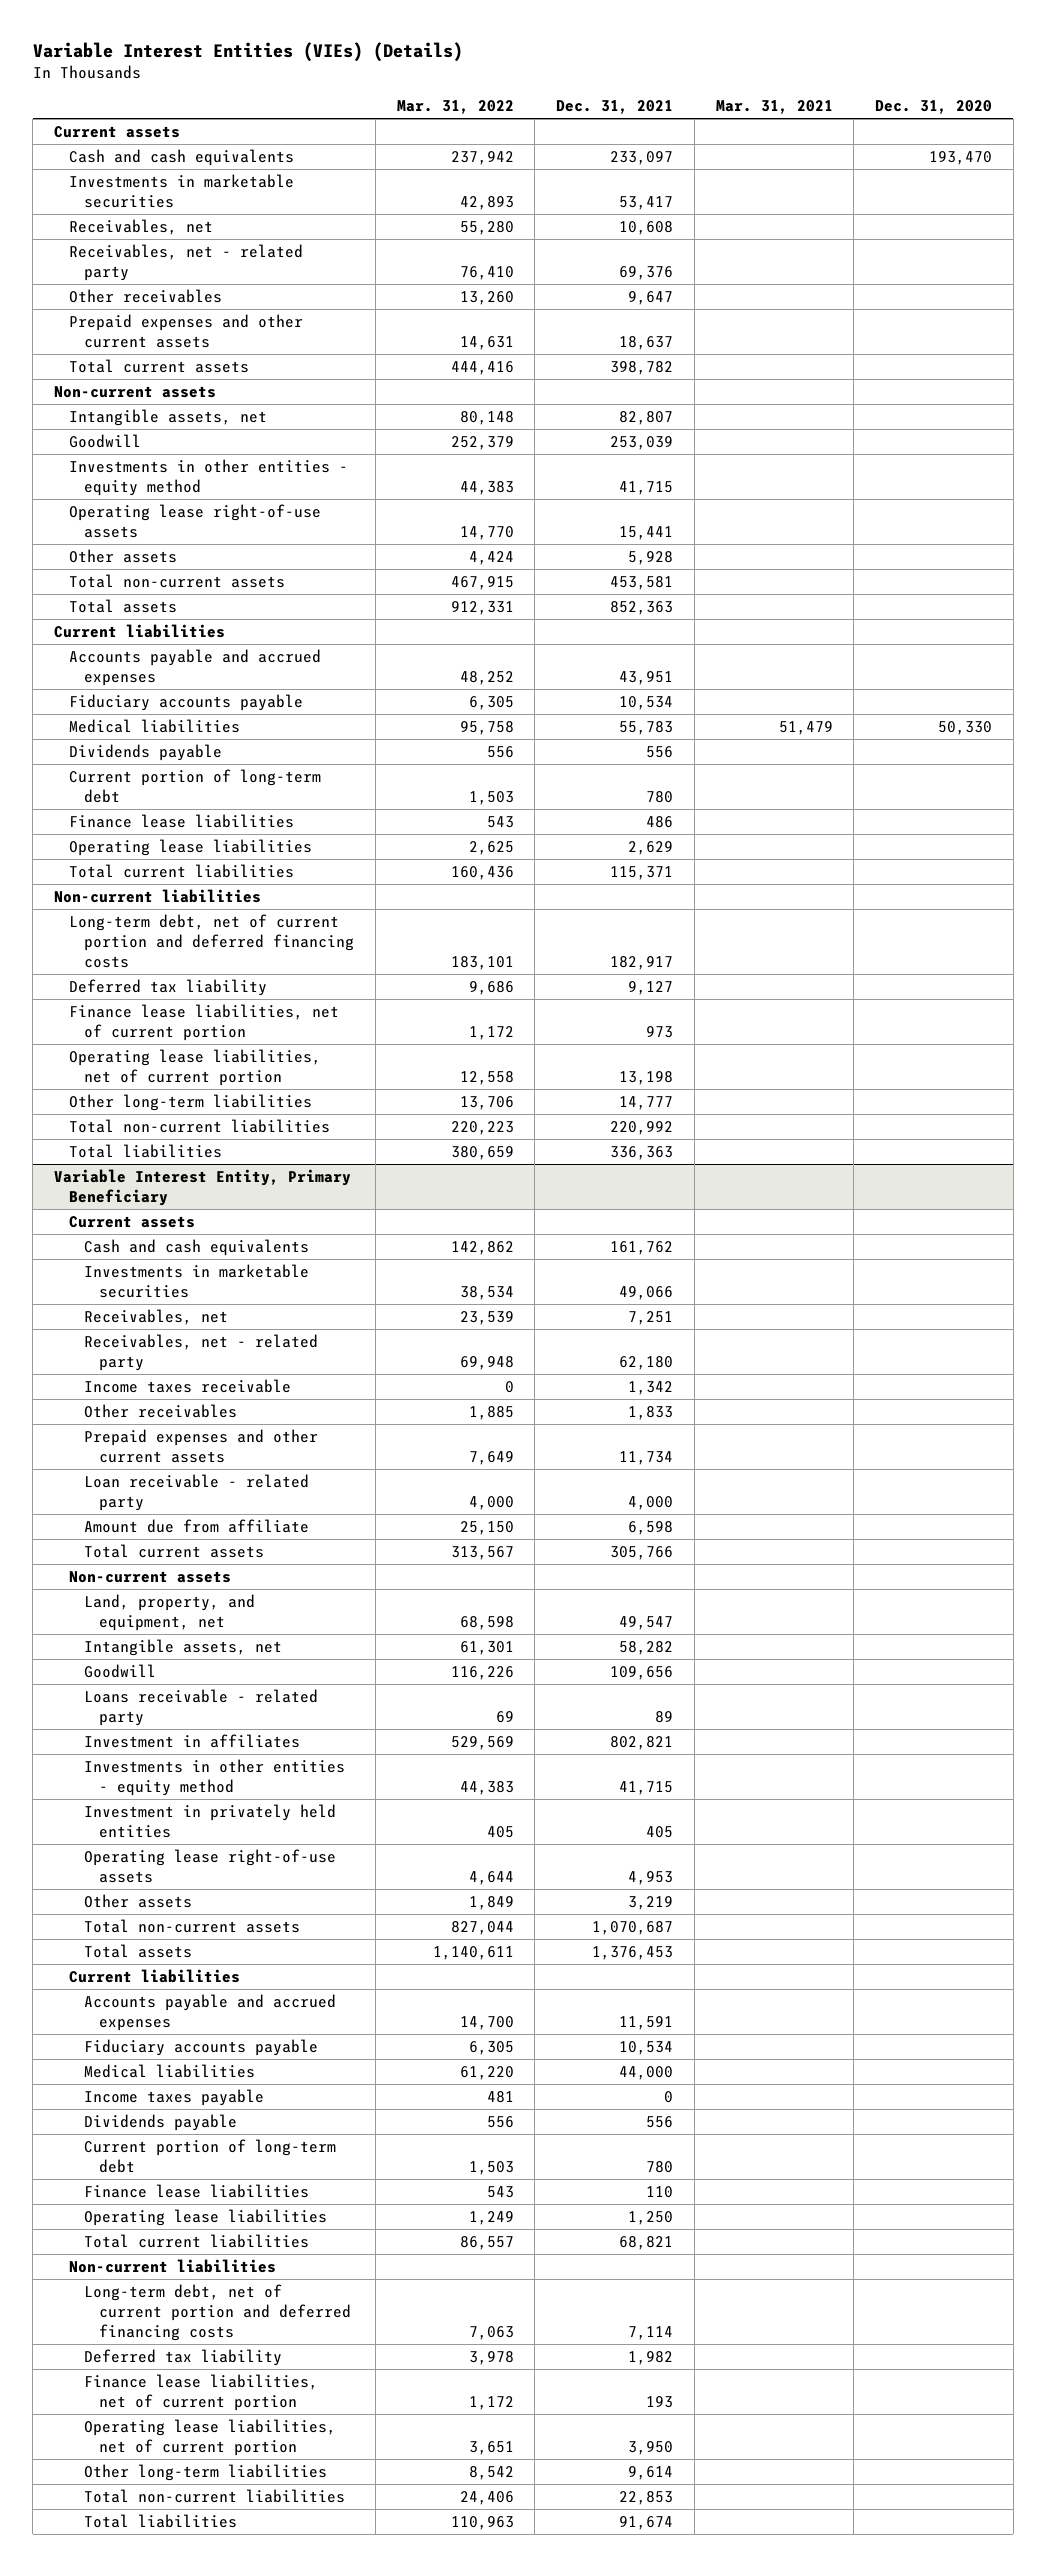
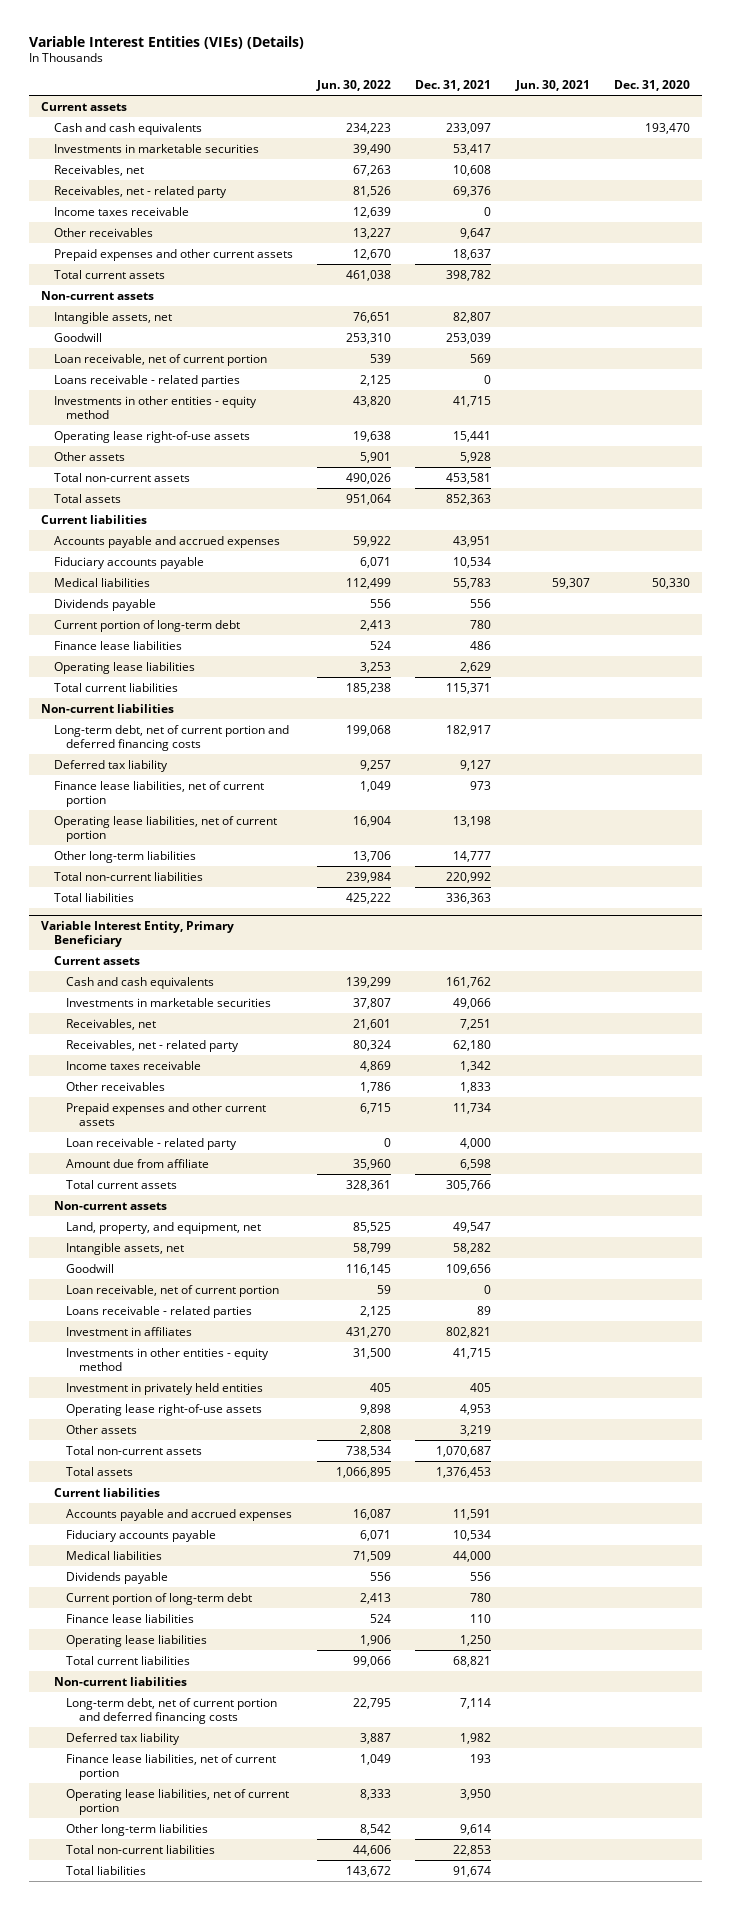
[396,100,514,115] Mar. 31, 2022 -> none
[715,100,833,115] Mar. 31, 2021 -> none
none -> [315,79,391,91] Jun. 30, 2022
none -> [514,79,590,91] Jun. 30, 2021
none -> [53,206,189,216] Income taxes receivable
none -> [53,353,267,366] Loan receivable, net of current portion
none -> [53,374,240,387] Loans receivable - related parties
none -> [66,1284,280,1297] Loan receivable, net of current portion
[84,1688,319,1726] Loans receivable - related party -> [66,1305,253,1318] Loans receivable - related parties
[84,2088,265,2106] Income taxes payable -> none

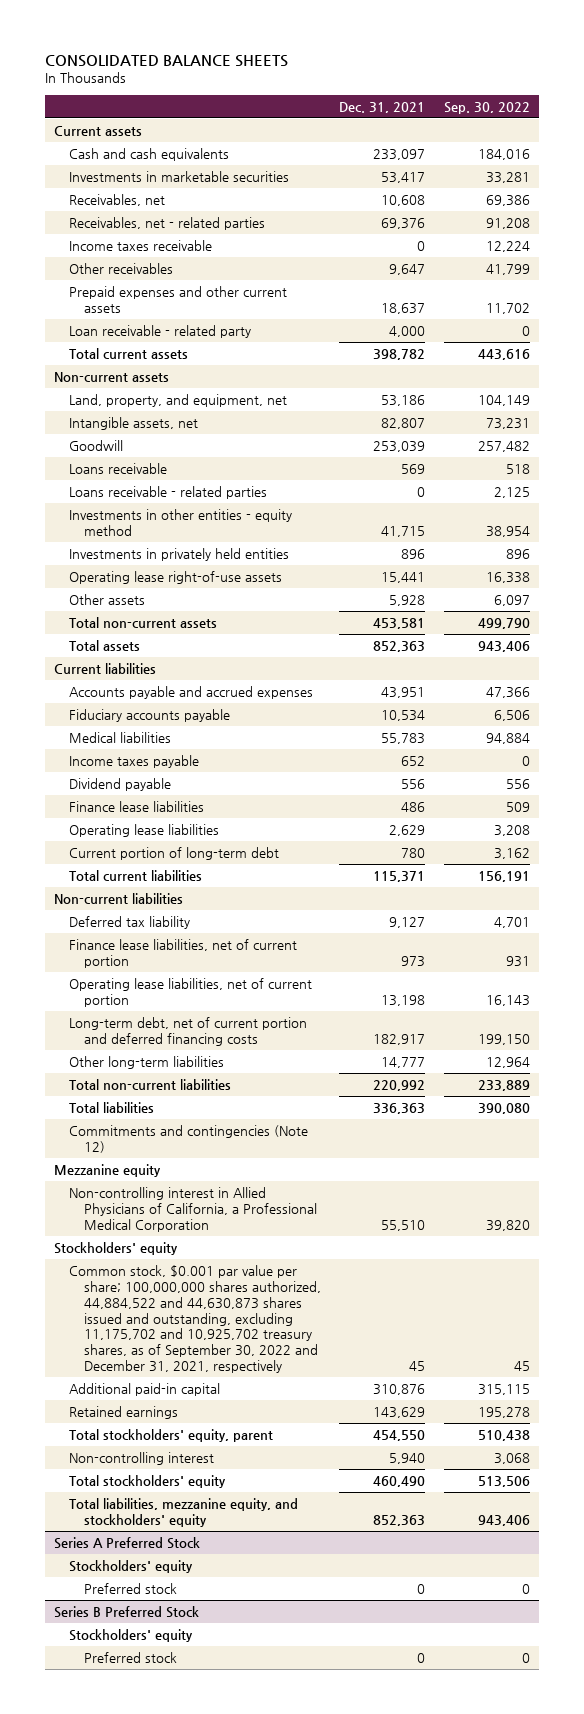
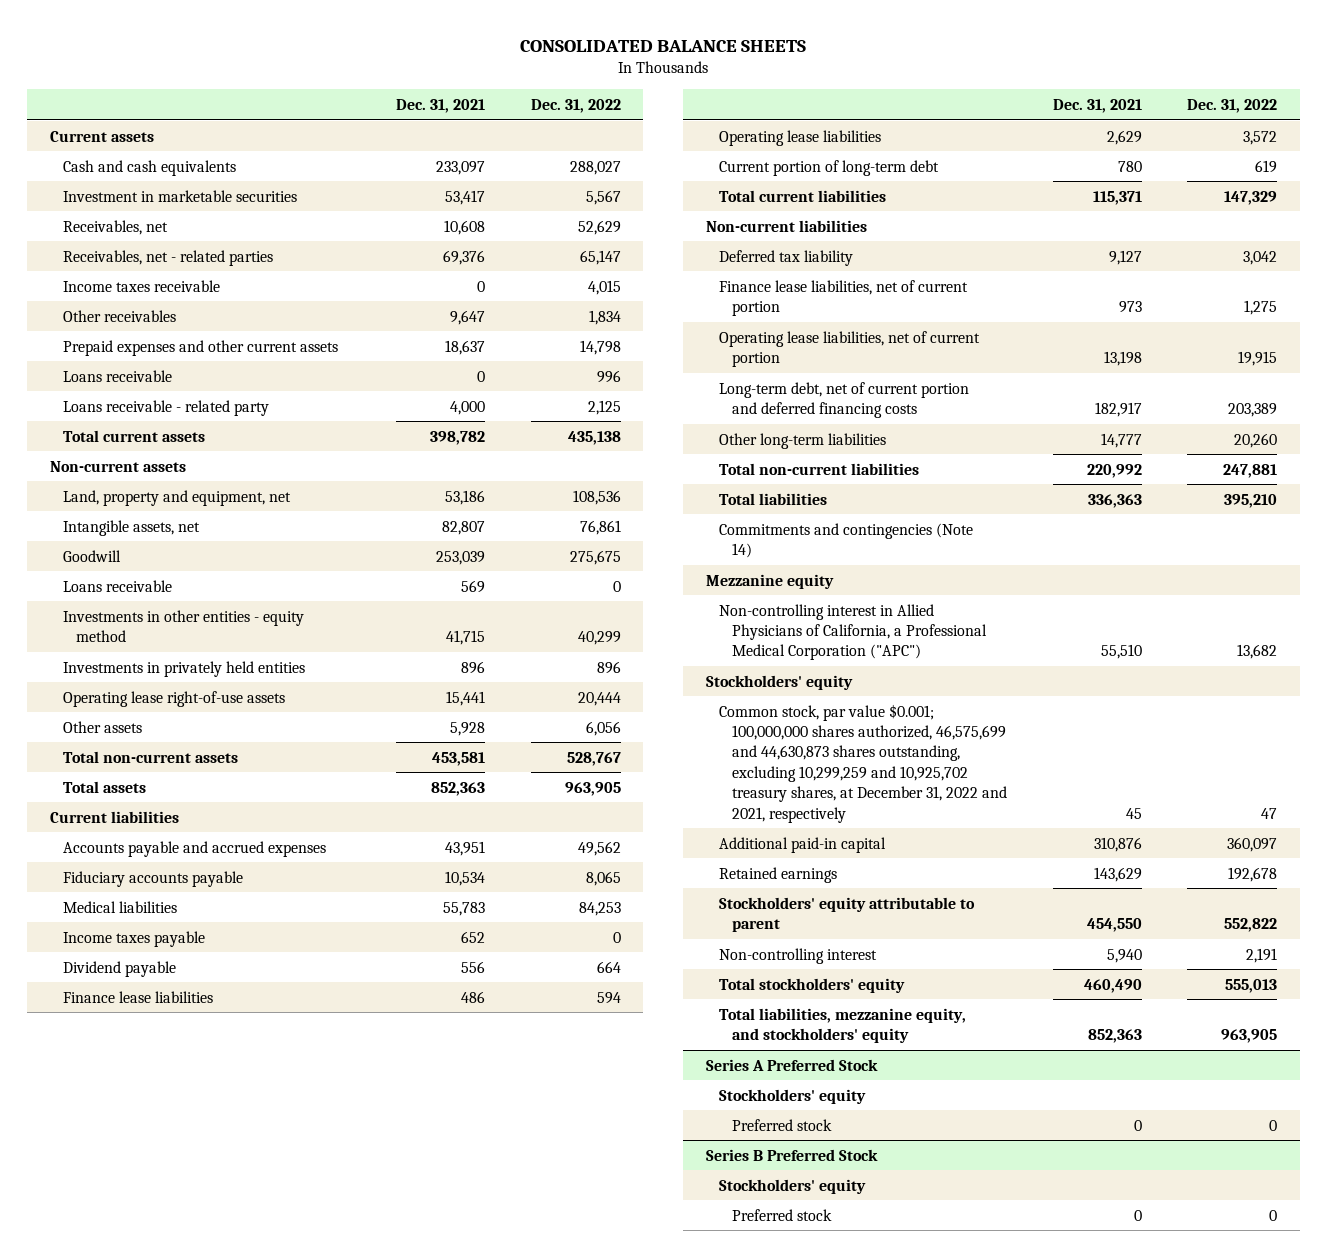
[443,102,530,115] Sep. 30, 2022 -> none
none -> [530,98,621,113] Dec. 31, 2022
[68,170,289,182] Investments in marketable securities -> [62,189,297,202] Investment in marketable securities
[68,324,251,338] Loan receivable - related party -> [62,369,172,382] Loans receivable
[389,325,426,337] 4,000 -> [477,370,486,382] 0
none -> [62,399,269,416] Loans receivable - related party
[68,393,287,407] Land, property, and equipment, net -> [62,489,291,506] Land, property and equipment, net
[68,485,267,499] Loans receivable - related parties -> none
[68,1124,308,1153] Commitments and contingencies (Note 12) -> [719,522,974,558] Commitments and contingencies (Note 14)
[68,1186,317,1232] Non-controlling interest in Allied Physicians of California, a Professional Medical Corporation -> [719,603,988,661] Non-controlling interest in Allied Physicians of California, a Professional Medical Corporation ("APC")
[68,1264,321,1374] Common stock, $0.001 par value per share; 100,000,000 shares authorized, 44,884,522 and 44,630,873 shares issued and outstanding, excluding 11,175,702 and 10,925,702 treasury shares, as of September 30, 2022 and December 31, 2021, respectively -> [719,703,1008,823] Common stock, par value $0.001; 100,000,000 shares authorized, 46,575,699 and 44,630,873 shares outstanding, excluding 10,299,259 and 10,925,702 treasury shares, at December 31, 2022 and 2021, respectively
[68,1428,273,1442] Total stockholders' equity, parent -> [719,896,976,932] Stockholders' equity attributable to parent

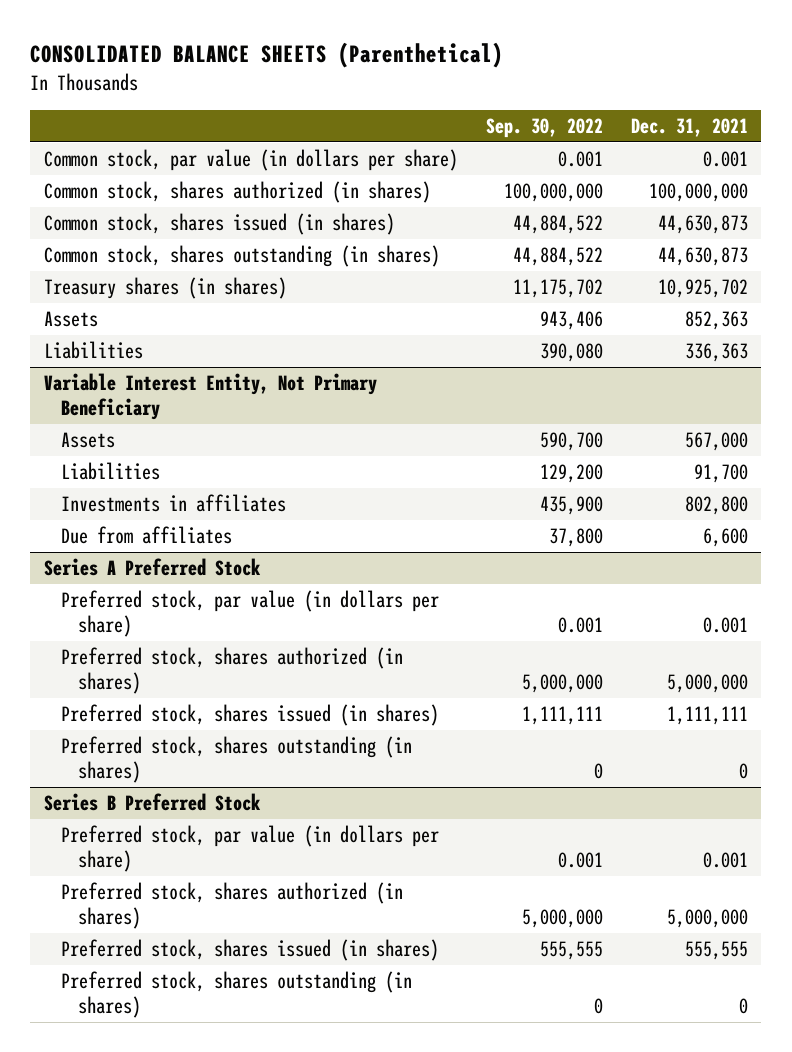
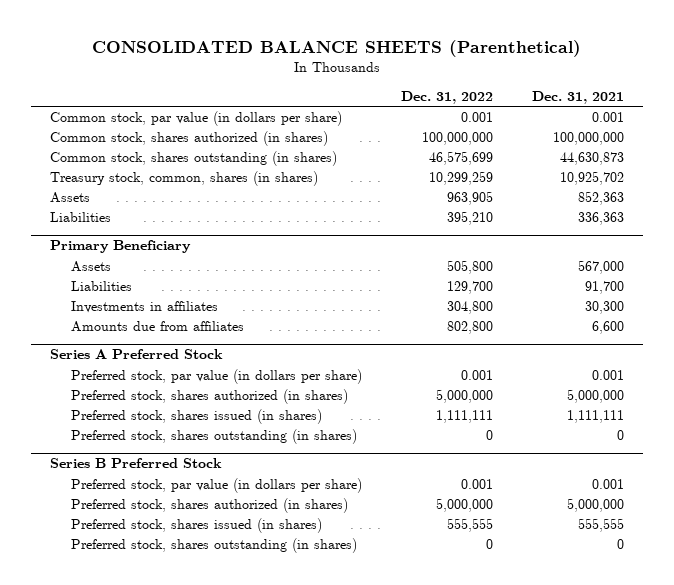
[485,118,603,139] Sep. 30, 2022 -> none
none -> [400,91,493,105] Dec. 31, 2022
[44,212,396,235] Common stock, shares issued (in shares) -> none
[44,276,288,299] Treasury shares (in shares) -> [50,171,319,187] Treasury stock, common, shares (in shares)
[44,372,378,421] Variable Interest Entity, Not Primary Beneficiary -> none
none -> [50,240,192,254] Primary Beneficiary
[684,495,748,515] 802,800 -> [584,301,624,315] 30,300
[61,525,233,544] Due from affiliates -> [70,321,244,333] Amounts due from affiliates

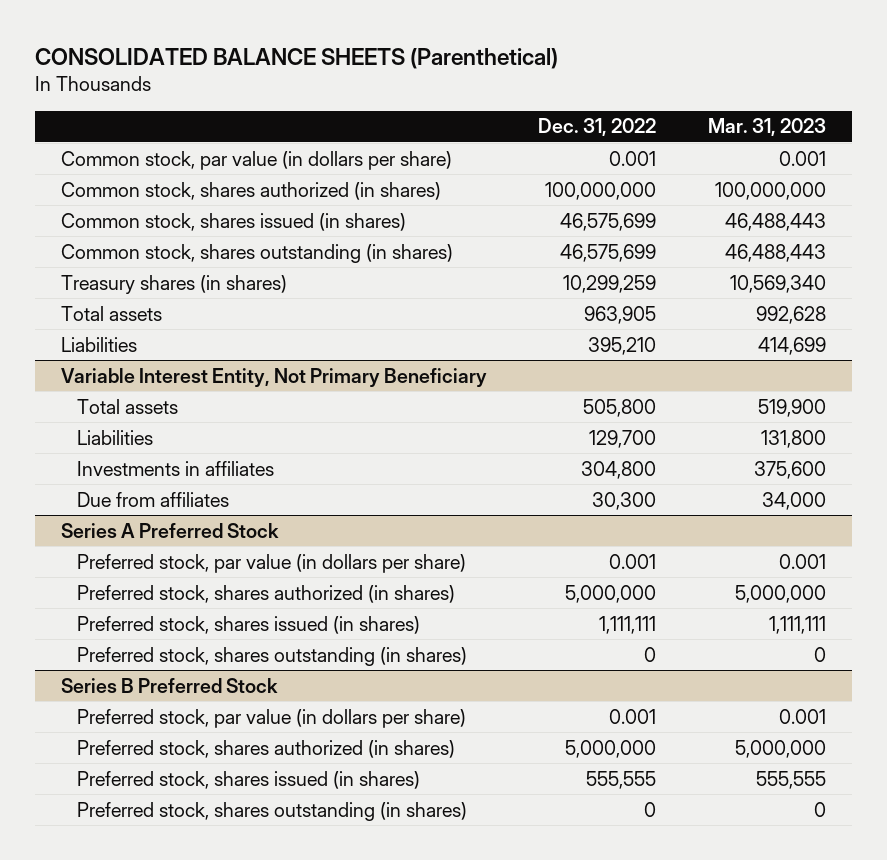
[531,91,624,105] Dec. 31, 2021 -> none
none -> [707,118,826,137] Mar. 31, 2023
none -> [60,212,406,231] Common stock, shares issued (in shares)
[50,171,319,187] Treasury stock, common, shares (in shares) -> [60,274,287,294] Treasury shares (in shares)
[50,192,91,204] Assets -> [60,305,162,321] Total assets
[50,240,192,254] Primary Beneficiary -> none
none -> [60,367,487,387] Variable Interest Entity, Not Primary Beneficiary
[70,261,111,273] Assets -> [77,398,179,414] Total assets
[70,321,244,333] Amounts due from affiliates -> [77,491,230,507] Due from affiliates
[446,321,493,335] 802,800 -> [592,491,657,510] 30,300

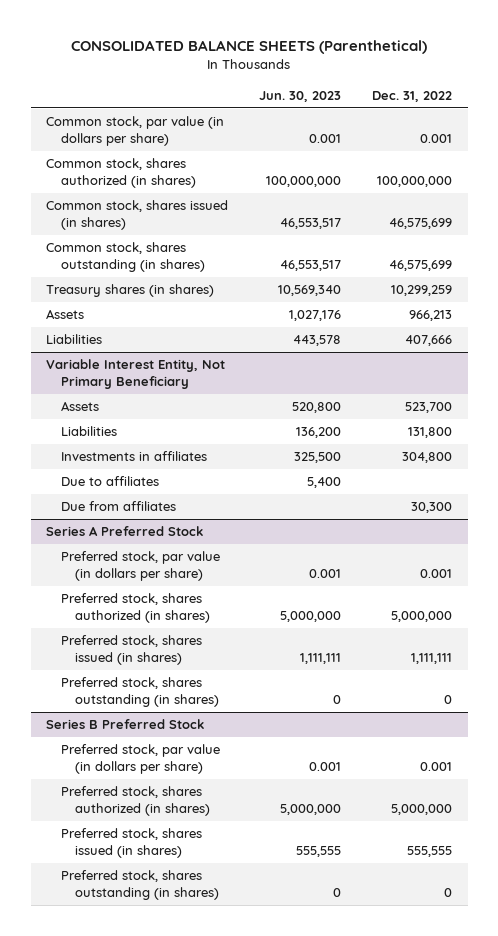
[707,118,826,137] Mar. 31, 2023 -> none
none -> [259,90,342,102] Jun. 30, 2023
[60,305,162,321] Total assets -> [46,309,85,320] Assets
[584,305,657,324] 963,905 -> [409,310,453,322] 966,213
[588,336,657,355] 395,210 -> [405,335,453,347] 407,666
[77,398,179,414] Total assets -> [60,401,99,412] Assets
[583,398,657,417] 505,800 -> [405,402,453,414] 523,700
[589,429,657,448] 129,700 -> [408,427,453,439] 131,800
none -> [60,476,159,487] Due to affiliates

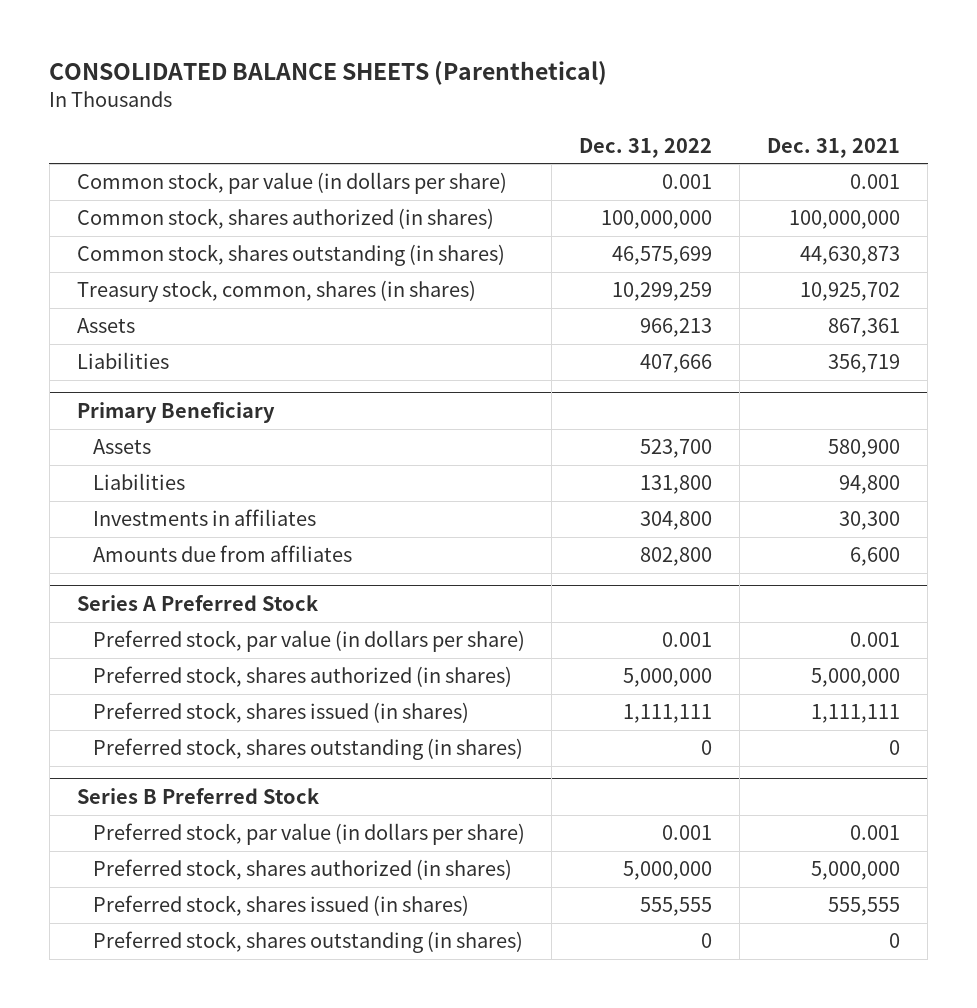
[259,90,342,102] Jun. 30, 2023 -> none
none -> [767,137,901,158] Dec. 31, 2021
[46,200,229,230] Common stock, shares issued (in shares) -> none
[46,284,215,298] Treasury shares (in shares) -> [76,280,476,303] Treasury stock, common, shares (in shares)
[46,359,226,389] Variable Interest Entity, Not Primary Beneficiary -> none
none -> [76,401,275,423] Primary Beneficiary
[60,476,159,487] Due to affiliates -> none
[60,501,176,512] Due from affiliates -> [92,545,352,563] Amounts due from affiliates
[411,502,453,514] 30,300 -> [640,547,713,567] 802,800

